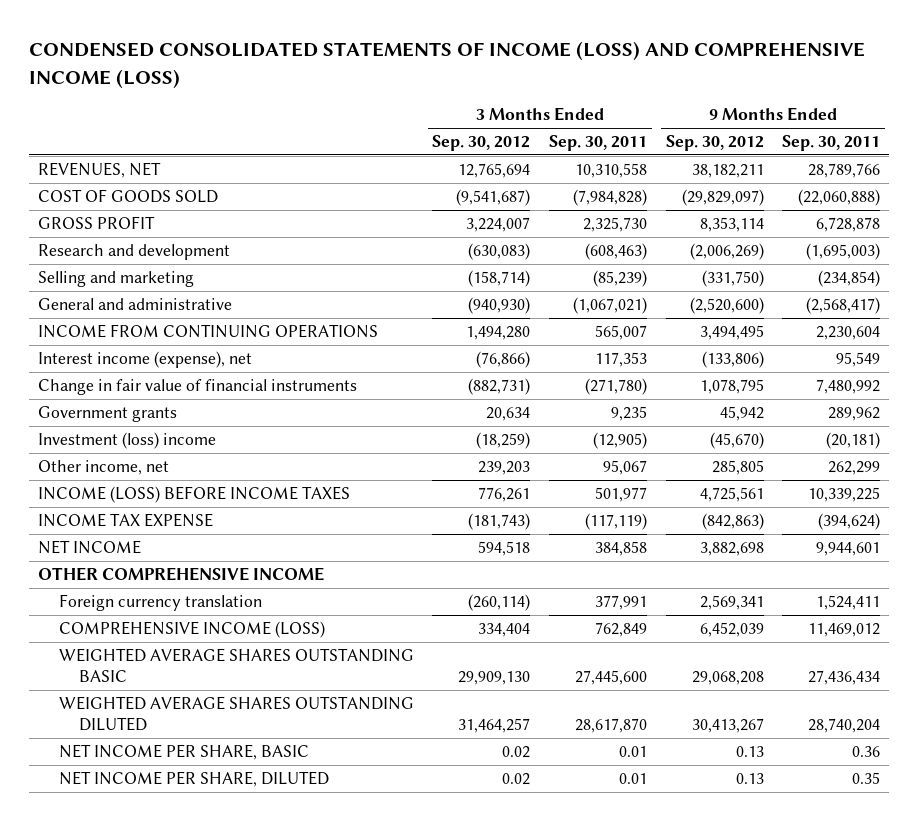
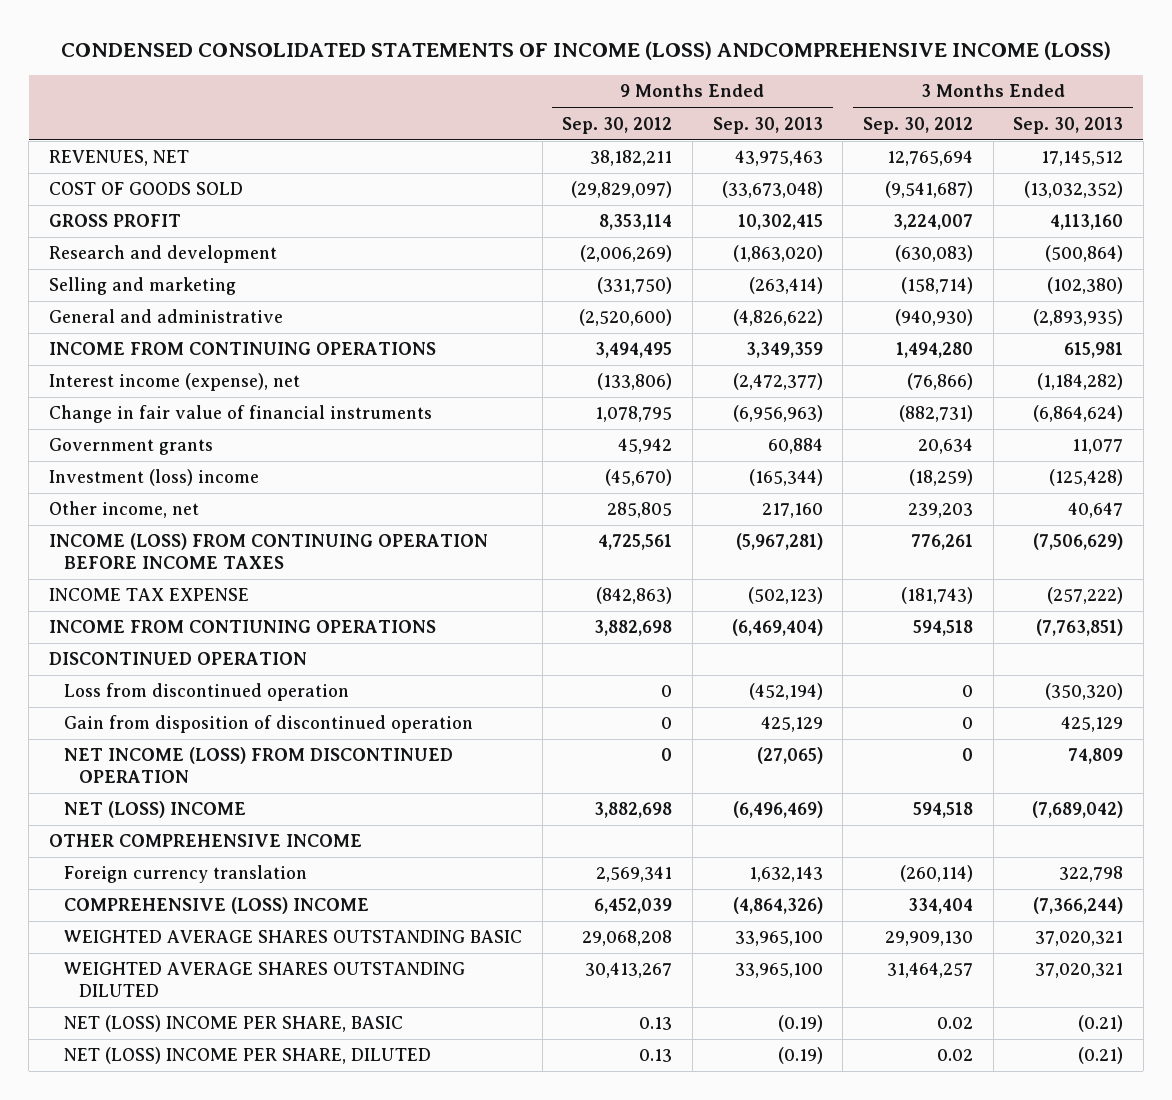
[29,41,866,89] CONDENSED CONSOLIDATED STATEMENTS OF INCOME (LOSS) AND COMPREHENSIVE INCOME (LOSS) -> [61,40,1112,60] CONDENSED CONSOLIDATED STATEMENTS OF INCOME (LOSS) ANDCOMPREHENSIVE INCOME (LOSS)
[548,135,647,152] Sep. 30, 2011 -> none
[782,135,881,152] Sep. 30, 2011 -> none
none -> [712,116,823,134] Sep. 30, 2013
none -> [1013,116,1124,134] Sep. 30, 2013
[38,486,351,504] INCOME (LOSS) BEFORE INCOME TAXES -> [48,533,488,570] INCOME (LOSS) FROM CONTINUING OPERATION BEFORE INCOME TAXES
none -> [48,620,436,634] INCOME FROM CONTIUNING OPERATIONS
none -> [48,652,307,666] DISCONTINUED OPERATION
none -> [63,683,349,702] Loss from discontinued operation
none -> [63,715,473,734] Gain from disposition of discontinued operation
none -> [63,747,453,784] NET INCOME (LOSS) FROM DISCONTINUED OPERATION
[38,540,142,555] NET INCOME -> [63,801,246,819] NET (LOSS) INCOME
[58,621,325,639] COMPREHENSIVE INCOME (LOSS) -> [63,897,369,915] COMPREHENSIVE (LOSS) INCOME
[58,744,309,761] NET INCOME PER SHARE, BASIC -> [63,1015,403,1033] NET (LOSS) INCOME PER SHARE, BASIC
[58,771,329,788] NET INCOME PER SHARE, DILUTED -> [63,1047,431,1065] NET (LOSS) INCOME PER SHARE, DILUTED

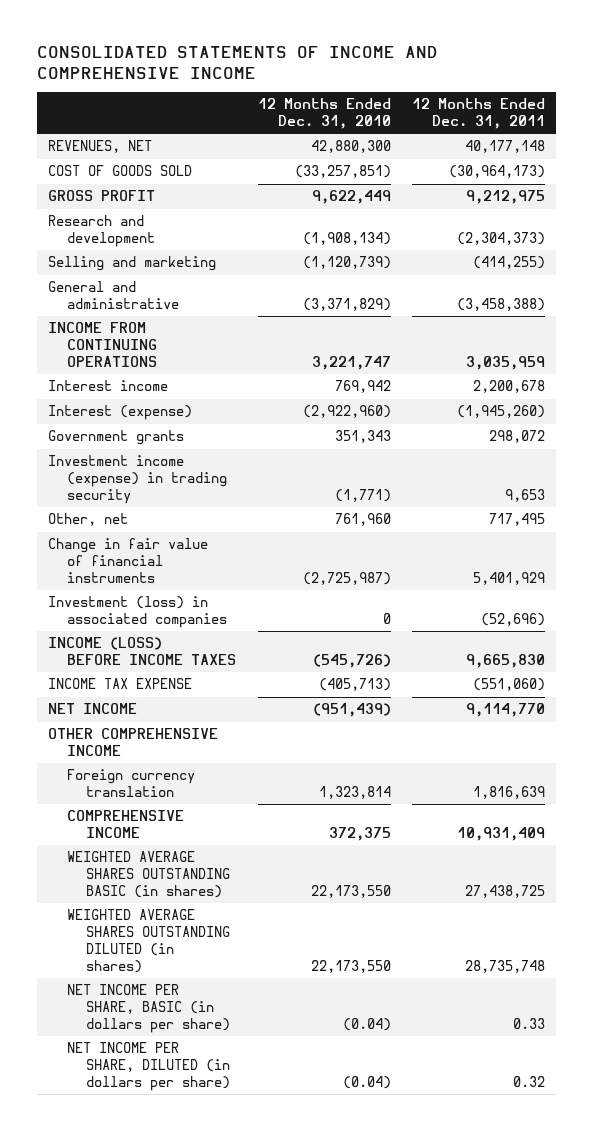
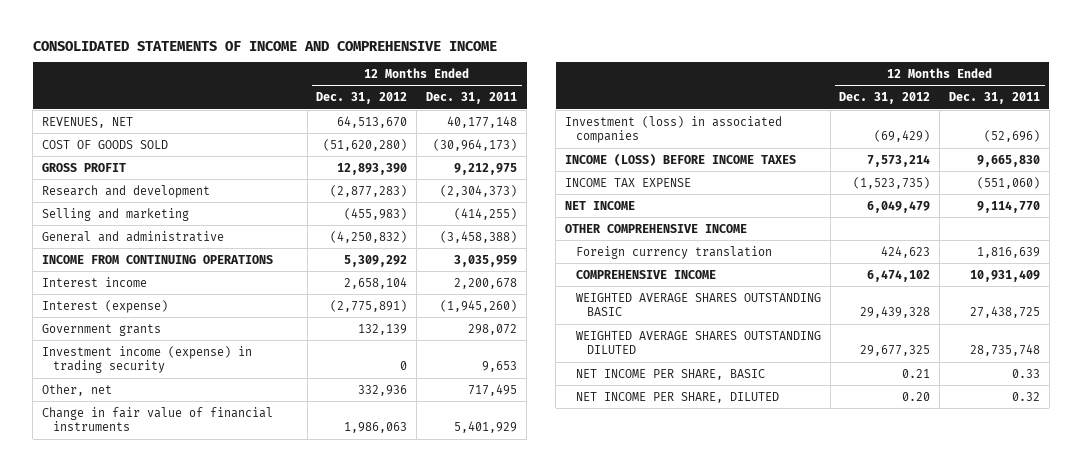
[257,98,391,130] 12 Months Ended Dec. 31, 2010 -> none
none -> [316,92,408,105] Dec. 31, 2012
[67,851,231,898] WEIGHTED AVERAGE SHARES OUTSTANDING BASIC (in shares) -> [575,292,821,317] WEIGHTED AVERAGE SHARES OUTSTANDING BASIC
[67,909,231,973] WEIGHTED AVERAGE SHARES OUTSTANDING DILUTED (in shares) -> [575,330,821,355] WEIGHTED AVERAGE SHARES OUTSTANDING DILUTED
[67,984,231,1033] NET INCOME PER SHARE, BASIC (in dollars per share) -> [575,368,765,380] NET INCOME PER SHARE, BASIC
[67,1042,231,1091] NET INCOME PER SHARE, DILUTED (in dollars per share) -> [575,391,779,403] NET INCOME PER SHARE, DILUTED

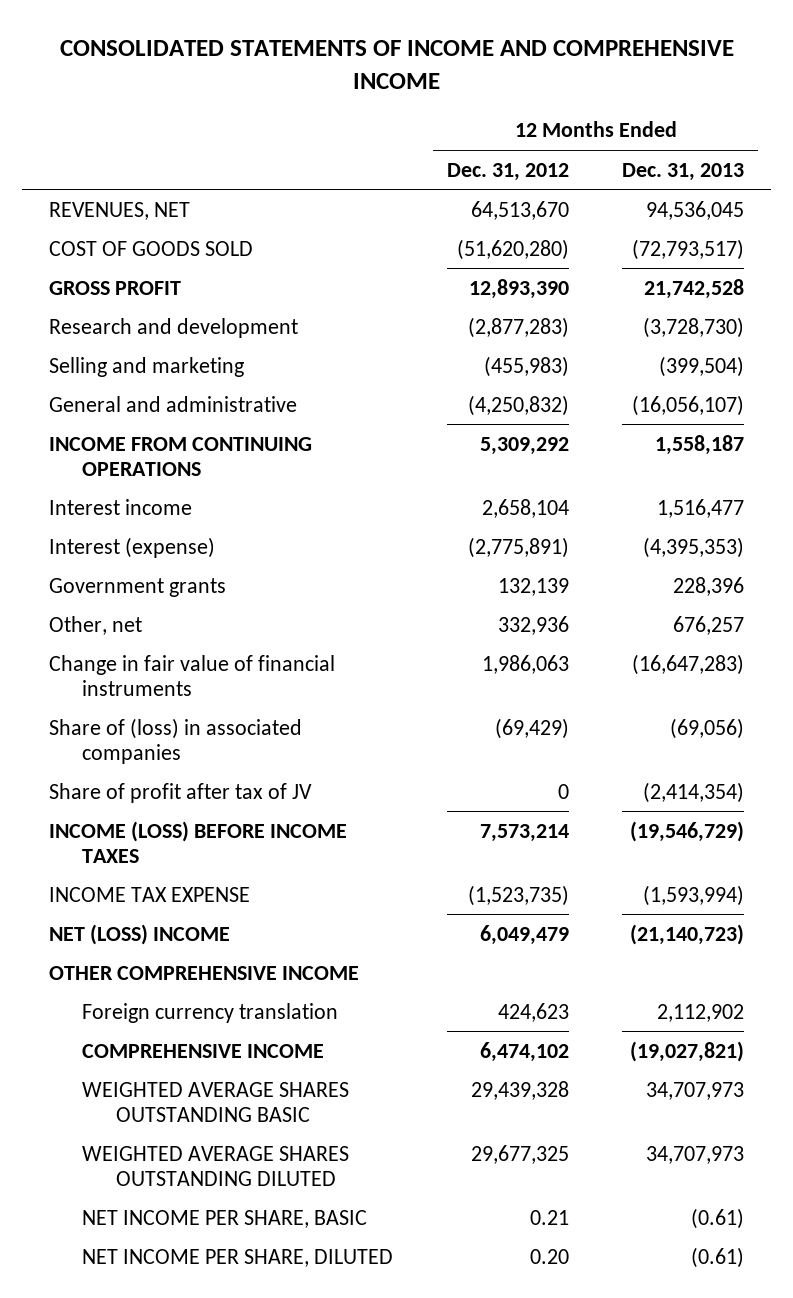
[426,92,518,105] Dec. 31, 2011 -> none
none -> [622,162,745,181] Dec. 31, 2013
[41,345,252,374] Investment income (expense) in trading security -> none
[564,115,782,144] Investment (loss) in associated companies -> [48,717,302,764] Share of (loss) in associated companies
none -> [48,782,312,803] Share of profit after tax of JV
[564,200,635,210] NET INCOME -> [48,923,230,945] NET (LOSS) INCOME

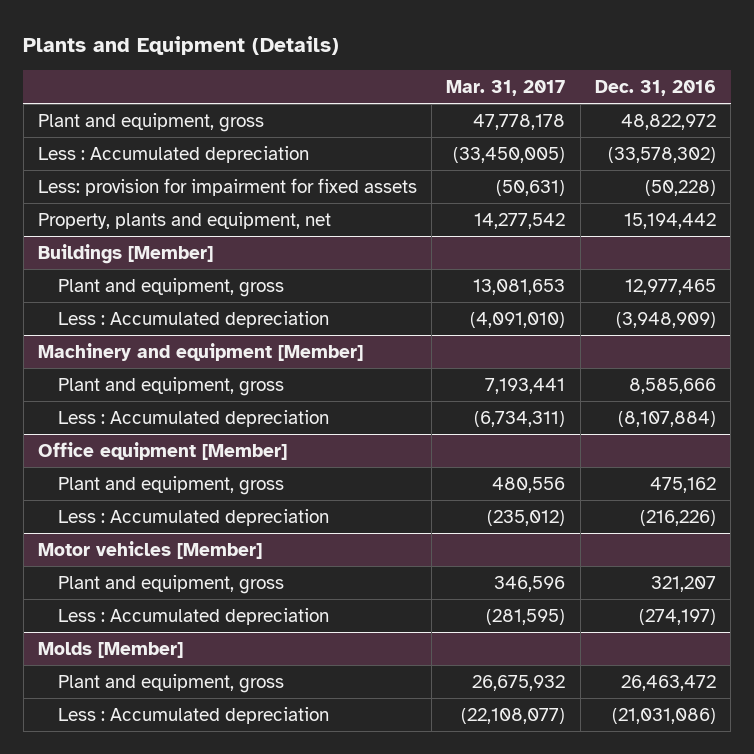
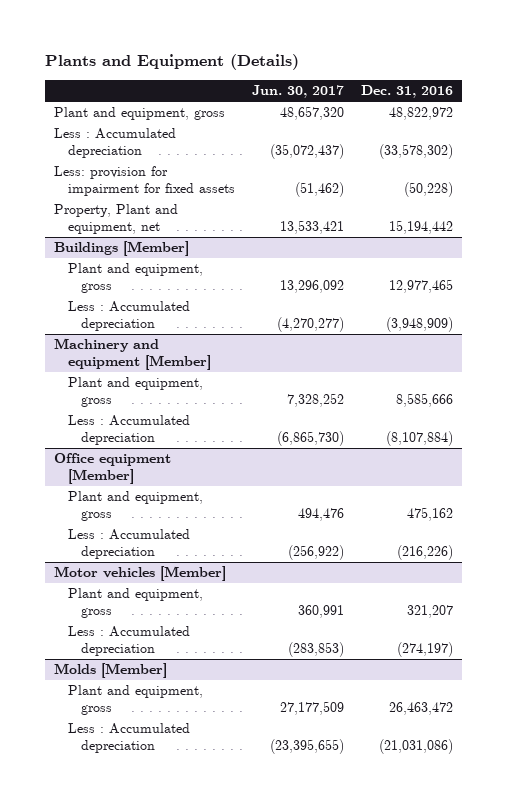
[446,79,566,96] Mar. 31, 2017 -> none
none -> [251,85,344,99] Jun. 30, 2017
[38,211,332,229] Property, plants and equipment, net -> [54,204,179,234] Property, Plant and equipment, net

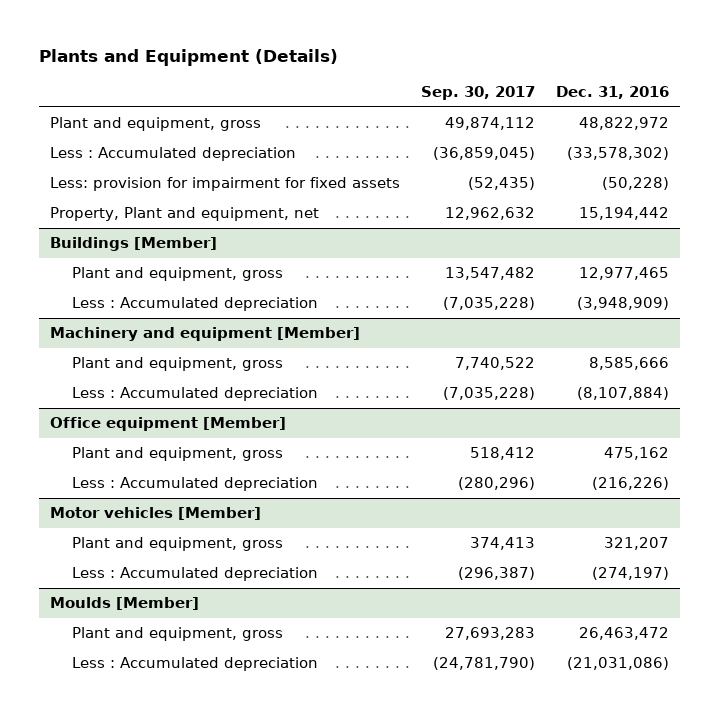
[251,85,344,99] Jun. 30, 2017 -> none
none -> [420,86,535,101] Sep. 30, 2017
[54,663,168,679] Molds [Member] -> [49,597,199,611] Moulds [Member]

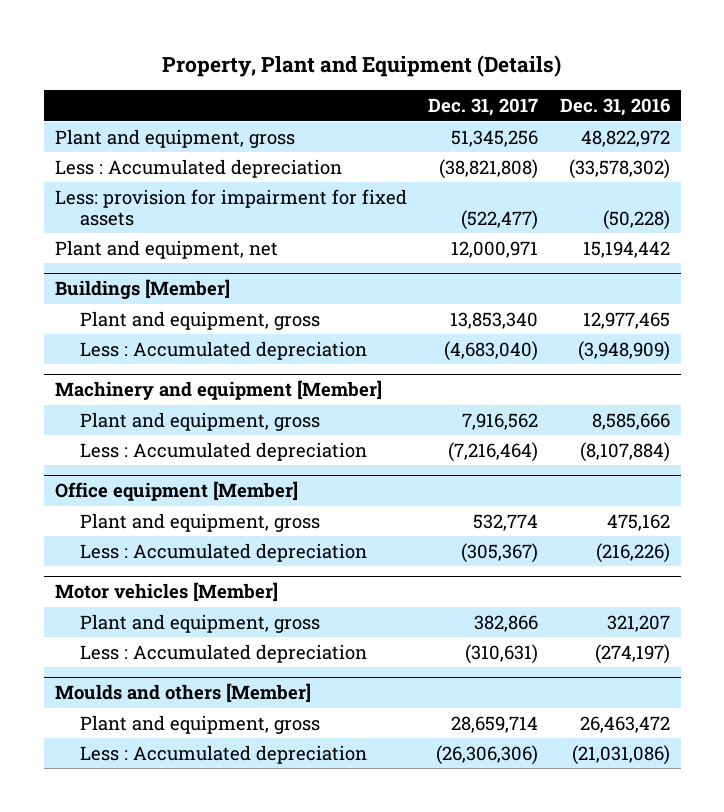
[39,49,339,67] Plants and Equipment (Details) -> [162,55,562,78] Property, Plant and Equipment (Details)
[420,86,535,101] Sep. 30, 2017 -> none
none -> [428,98,539,117] Dec. 31, 2017
[49,207,319,222] Property, Plant and equipment, net -> [54,239,278,259] Plant and equipment, net
[49,597,199,611] Moulds [Member] -> [54,683,311,704] Moulds and others [Member]

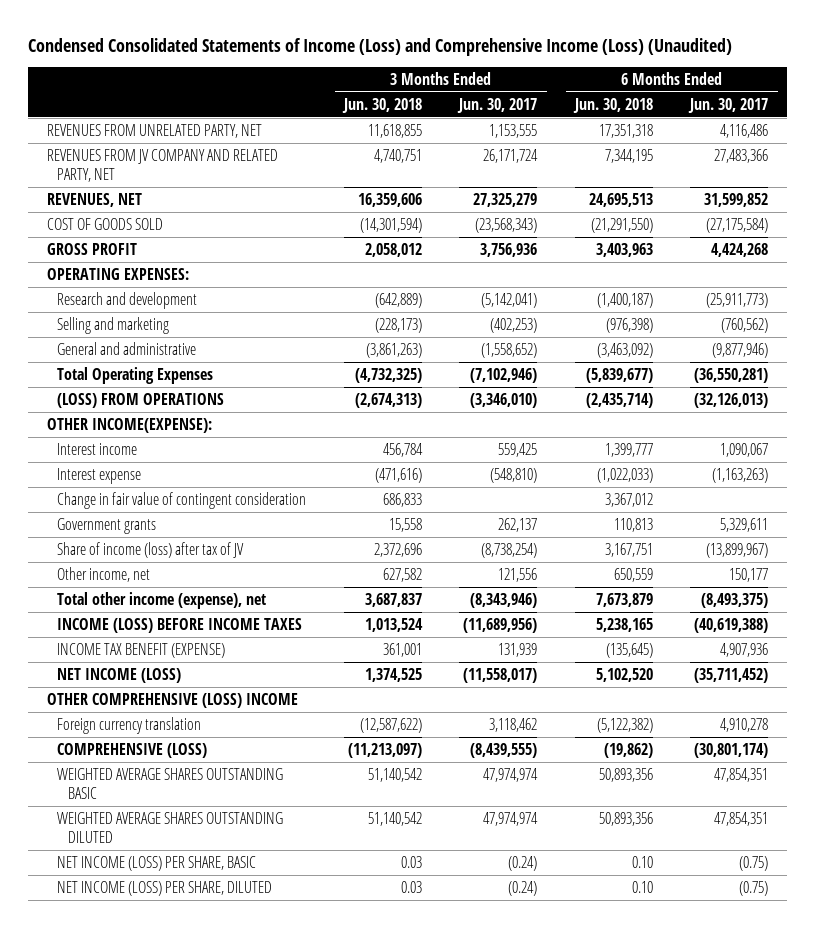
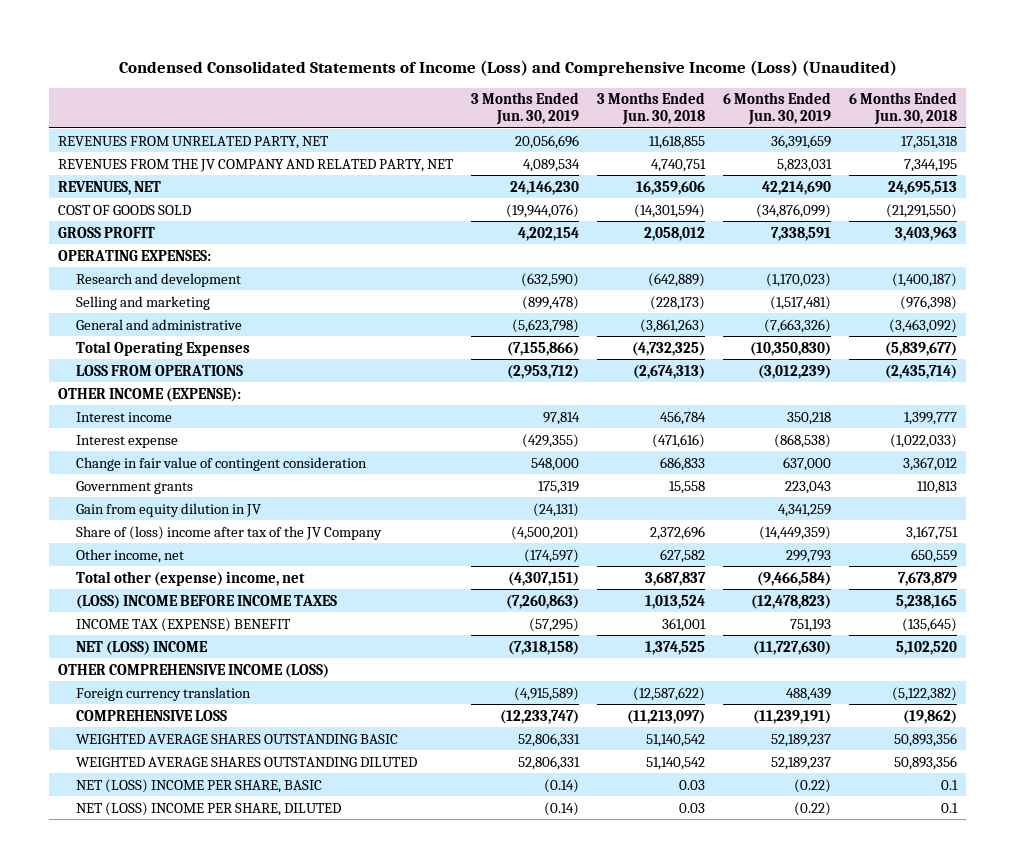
[457,97,538,113] Jun. 30, 2017 -> none
[688,97,769,113] Jun. 30, 2017 -> none
none -> [471,92,580,126] 3 Months Ended Jun. 30, 2019
none -> [723,92,832,126] 6 Months Ended Jun. 30, 2019
[46,148,278,182] REVENUES FROM JV COMPANY AND RELATED PARTY, NET -> [58,158,455,172] REVENUES FROM THE JV COMPANY AND RELATED PARTY, NET
[57,392,225,408] (LOSS) FROM OPERATIONS -> [76,364,244,376] LOSS FROM OPERATIONS
[46,417,212,433] OTHER INCOME(EXPENSE): -> [58,387,242,402] OTHER INCOME (EXPENSE):
none -> [76,502,262,517] Gain from equity dilution in JV
[57,541,245,558] Share of income (loss) after tax of JV -> [76,525,383,540] Share of (loss) income after tax of the JV Company
[57,591,267,609] Total other income (expense), net -> [76,570,306,586] Total other (expense) income, net
[57,617,303,633] INCOME (LOSS) BEFORE INCOME TAXES -> [76,594,338,609] (LOSS) INCOME BEFORE INCOME TAXES
[57,642,226,658] INCOME TAX BENEFIT (EXPENSE) -> [76,617,292,632] INCOME TAX (EXPENSE) BENEFIT
[57,667,182,683] NET INCOME (LOSS) -> [76,640,209,655] NET (LOSS) INCOME
[46,692,298,708] OTHER COMPREHENSIVE (LOSS) INCOME -> [58,663,330,678] OTHER COMPREHENSIVE INCOME (LOSS)
[57,742,208,758] COMPREHENSIVE (LOSS) -> [76,709,228,721] COMPREHENSIVE LOSS
[57,855,257,871] NET INCOME (LOSS) PER SHARE, BASIC -> [76,778,323,793] NET (LOSS) INCOME PER SHARE, BASIC
[631,855,653,868] 0.10 -> [941,779,959,790] 0.1
[57,880,273,896] NET INCOME (LOSS) PER SHARE, DILUTED -> [76,801,342,816] NET (LOSS) INCOME PER SHARE, DILUTED
[631,880,653,893] 0.10 -> [941,802,959,813] 0.1

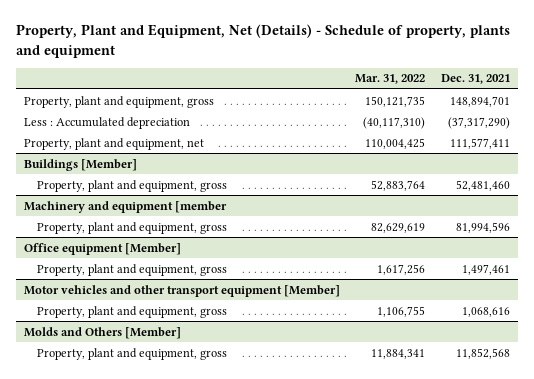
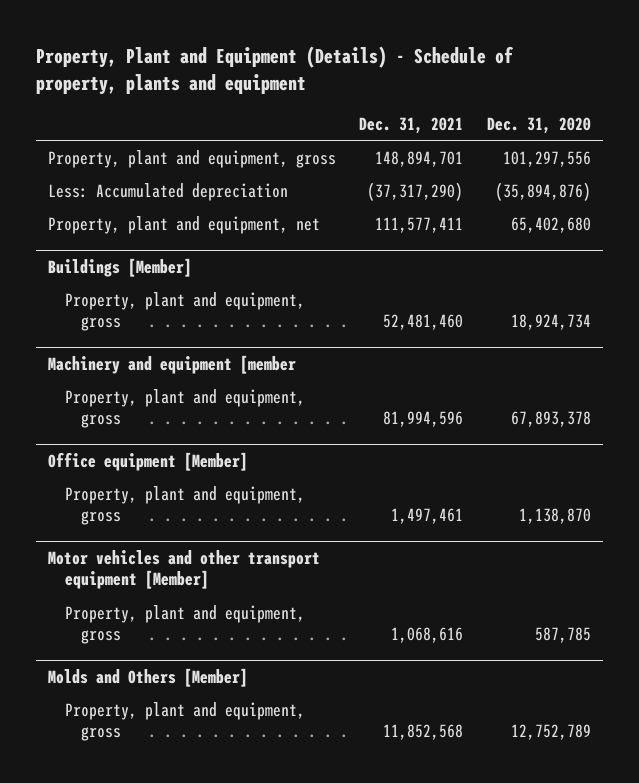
[15,24,510,59] Property, Plant and Equipment, Net (Details) - Schedule of property, plants and equipment -> [36,46,515,96] Property, Plant and Equipment (Details) - Schedule of property, plants and equipment
[355,74,426,85] Mar. 31, 2022 -> none
none -> [486,116,591,134] Dec. 31, 2020
[23,116,190,129] Less : Accumulated depreciation -> [47,182,288,201] Less: Accumulated depreciation

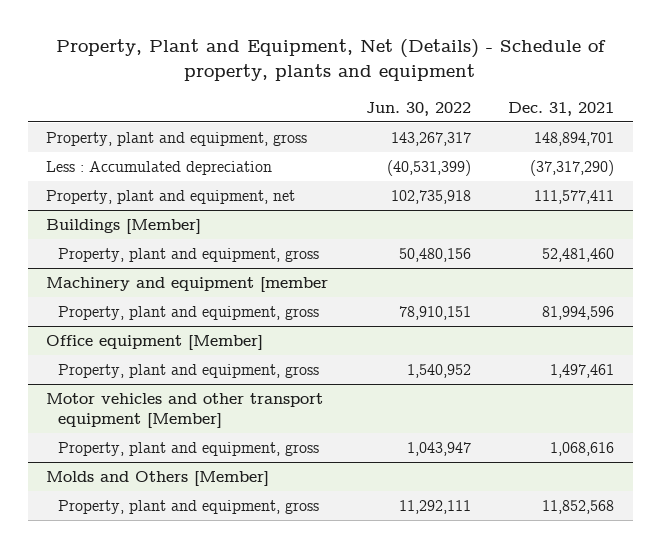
[36,46,515,96] Property, Plant and Equipment (Details) - Schedule of property, plants and equipment -> [56,39,607,81] Property, Plant and Equipment, Net (Details) - Schedule of property, plants and equipment
[486,116,591,134] Dec. 31, 2020 -> none
none -> [365,101,471,116] Jun. 30, 2022
[47,182,288,201] Less: Accumulated depreciation -> [46,161,273,176] Less : Accumulated depreciation

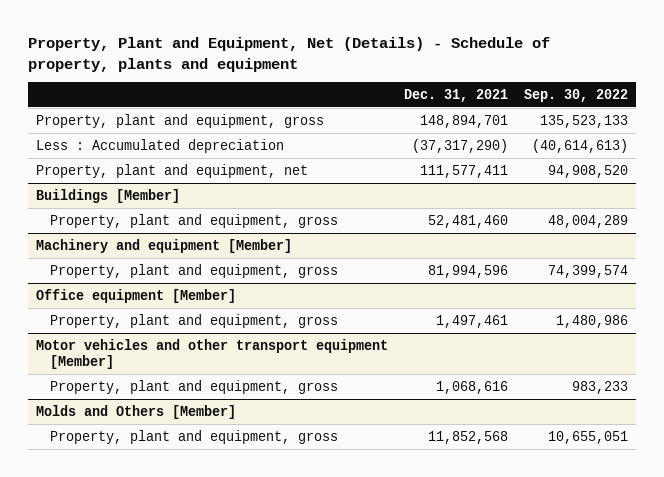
[365,101,471,116] Jun. 30, 2022 -> none
none -> [524,88,629,102] Sep. 30, 2022
[46,277,329,293] Machinery and equipment [member -> [35,238,292,253] Machinery and equipment [Member]

